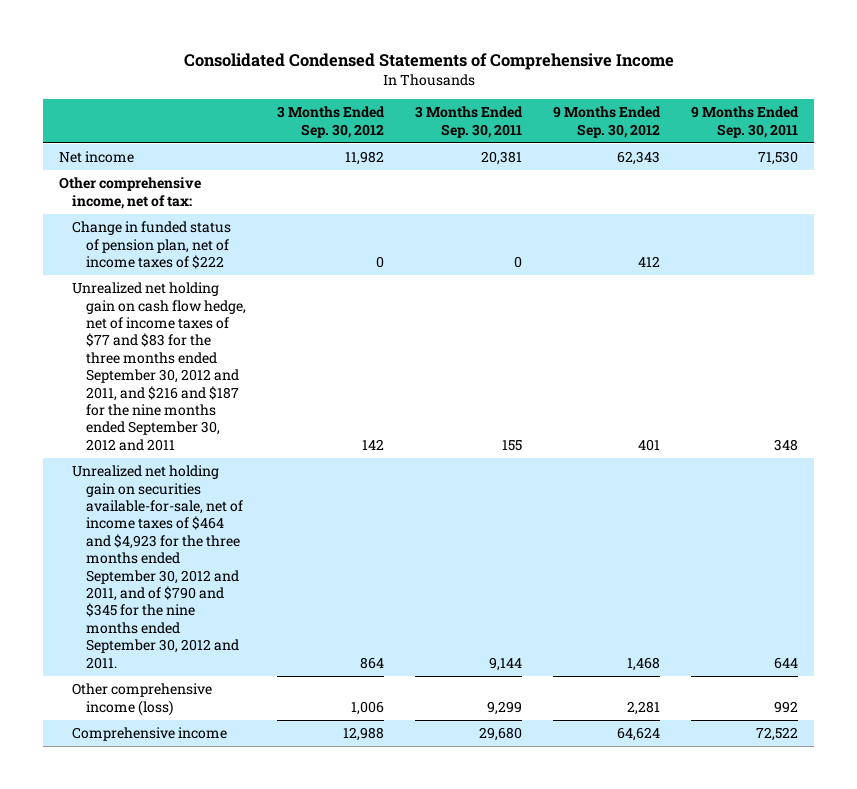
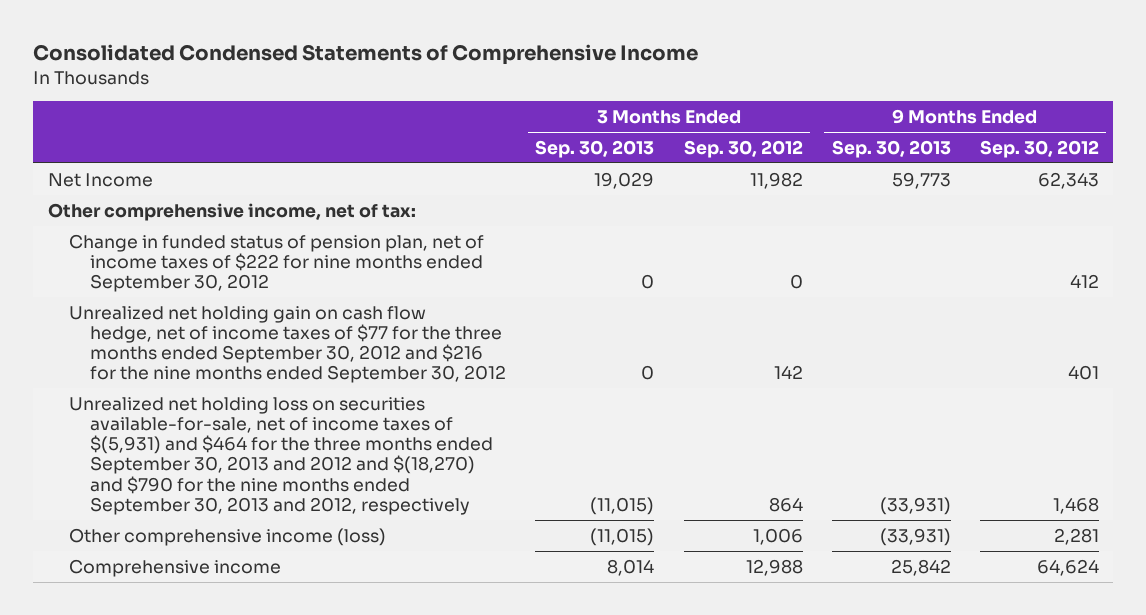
[415,106,524,138] 3 Months Ended Sep. 30, 2011 -> none
[691,106,800,138] 9 Months Ended Sep. 30, 2011 -> none
none -> [535,139,655,158] Sep. 30, 2013
none -> [831,139,951,158] Sep. 30, 2013
[59,151,135,164] Net income -> [47,172,153,187] Net Income
[72,221,232,270] Change in funded status of pension plan, net of income taxes of $222 -> [68,233,484,293] Change in funded status of pension plan, net of income taxes of $222 for nine months ended September 30, 2012
[72,282,246,451] Unrealized net holding gain on cash flow hedge, net of income taxes of $77 and $83 for the three months ended September 30, 2012 and 2011, and $216 and $187 for the nine months ended September 30, 2012 and 2011 -> [68,305,507,384] Unrealized net holding gain on cash flow hedge, net of income taxes of $77 for the three months ended September 30, 2012 and $216 for the nine months ended September 30, 2012
[72,465,243,669] Unrealized net holding gain on securities available-for-sale, net of income taxes of $464 and $4,923 for the three months ended September 30, 2012 and 2011, and of $790 and $345 for the nine months ended September 30, 2012 and 2011. -> [68,396,494,515] Unrealized net holding loss on securities available-for-sale, net of income taxes of $(5,931) and $464 for the three months ended September 30, 2013 and 2012 and $(18,270) and $790 for the nine months ended September 30, 2013 and 2012, respectively

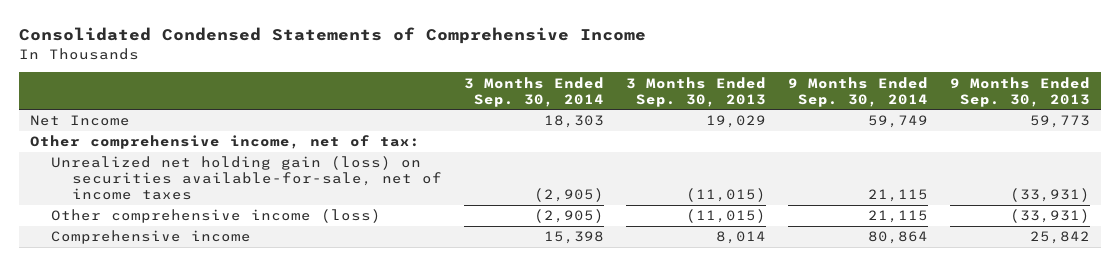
[683,139,803,158] Sep. 30, 2012 -> none
[979,139,1099,158] Sep. 30, 2012 -> none
none -> [464,76,605,107] 3 Months Ended Sep. 30, 2014
none -> [787,76,928,107] 9 Months Ended Sep. 30, 2014
[68,233,484,293] Change in funded status of pension plan, net of income taxes of $222 for nine months ended September 30, 2012 -> none
[68,305,507,384] Unrealized net holding gain on cash flow hedge, net of income taxes of $77 for the three months ended September 30, 2012 and $216 for the nine months ended September 30, 2012 -> none
[68,396,494,515] Unrealized net holding loss on securities available-for-sale, net of income taxes of $(5,931) and $464 for the three months ended September 30, 2013 and 2012 and $(18,270) and $790 for the nine months ended September 30, 2013 and 2012, respectively -> [51,156,443,201] Unrealized net holding gain (loss) on securities available-for-sale, net of income taxes

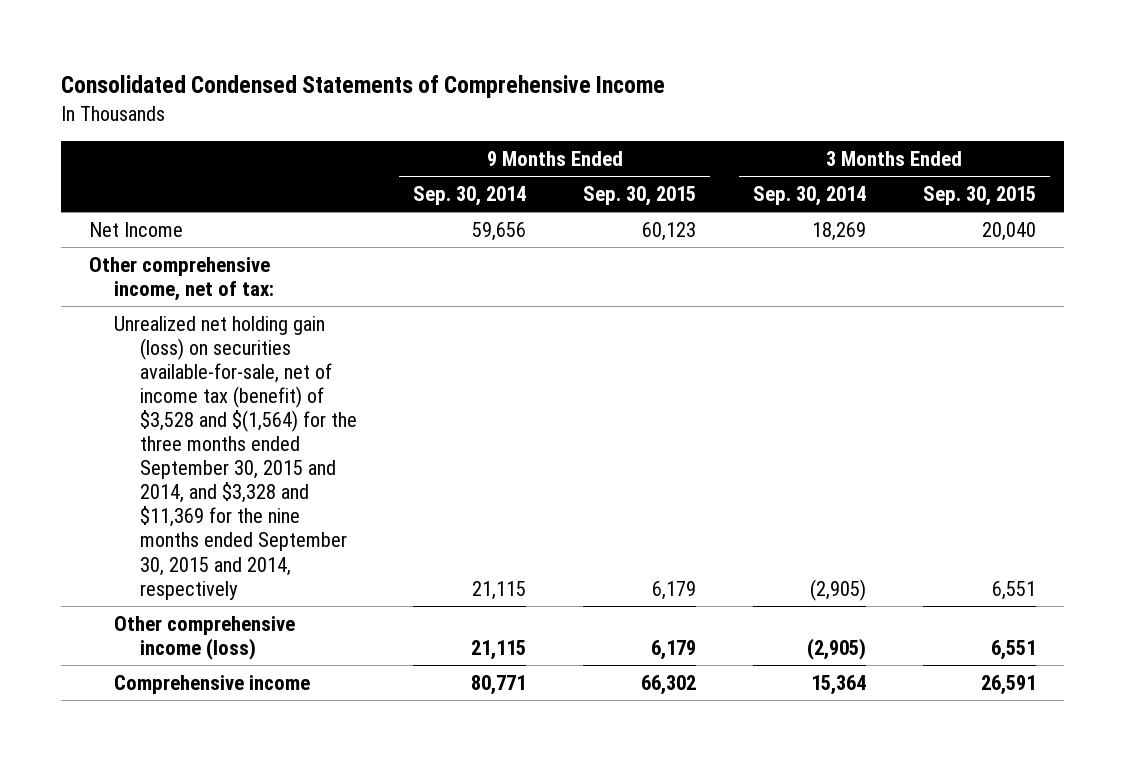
[625,76,766,107] 3 Months Ended Sep. 30, 2013 -> none
[949,76,1090,107] 9 Months Ended Sep. 30, 2013 -> none
none -> [583,186,697,207] Sep. 30, 2015
none -> [922,186,1036,207] Sep. 30, 2015
[544,115,605,129] 18,303 -> [811,221,866,241] 18,269
[867,115,928,129] 59,749 -> [472,221,527,241] 59,656
[51,156,443,201] Unrealized net holding gain (loss) on securities available-for-sale, net of income taxes -> [114,315,357,600] Unrealized net holding gain (loss) on securities available-for-sale, net of income tax (benefit) of $3,528 and $(1,564) for the three months ended September 30, 2015 and 2014, and $3,328 and $11,369 for the nine months ended September 30, 2015 and 2014, respectively
[544,231,605,245] 15,398 -> [810,674,866,695] 15,364
[867,231,928,245] 80,864 -> [471,674,527,695] 80,771

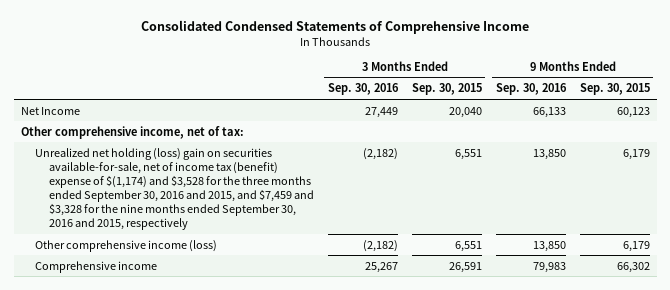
[413,186,527,207] Sep. 30, 2014 -> none
[752,186,866,207] Sep. 30, 2014 -> none
none -> [327,83,399,96] Sep. 30, 2016
none -> [495,83,567,96] Sep. 30, 2016
[114,315,357,600] Unrealized net holding gain (loss) on securities available-for-sale, net of income tax (benefit) of $3,528 and $(1,564) for the three months ended September 30, 2015 and 2014, and $3,328 and $11,369 for the nine months ended September 30, 2015 and 2014, respectively -> [34,147,314,230] Unrealized net holding (loss) gain on securities available-for-sale, net of income tax (benefit) expense of $(1,174) and $3,528 for the three months ended September 30, 2016 and 2015, and $7,459 and $3,328 for the nine months ended September 30, 2016 and 2015, respectively

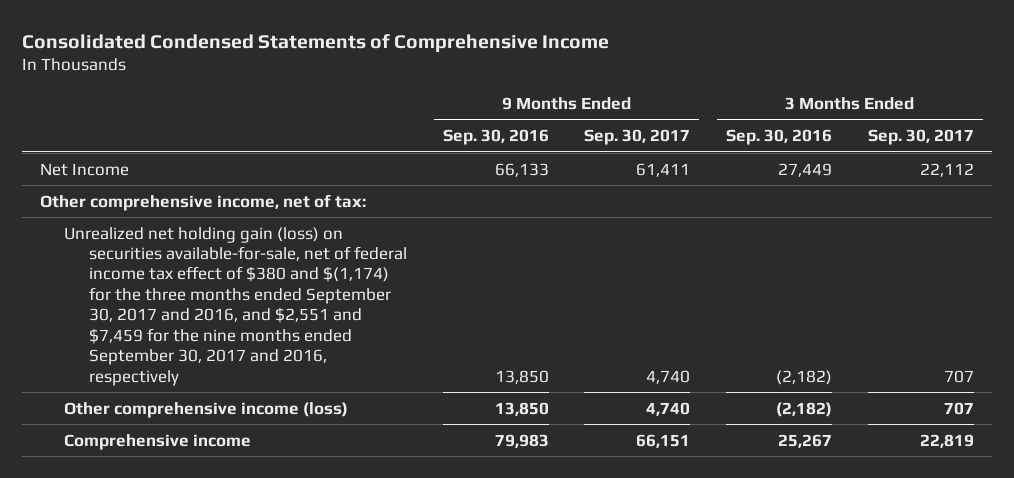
[411,83,482,96] Sep. 30, 2015 -> none
[579,83,650,96] Sep. 30, 2015 -> none
none -> [584,128,691,145] Sep. 30, 2017
none -> [868,128,975,145] Sep. 30, 2017
[34,147,314,230] Unrealized net holding (loss) gain on securities available-for-sale, net of income tax (benefit) expense of $(1,174) and $3,528 for the three months ended September 30, 2016 and 2015, and $7,459 and $3,328 for the nine months ended September 30, 2016 and 2015, respectively -> [64,226,407,386] Unrealized net holding gain (loss) on securities available-for-sale, net of federal income tax effect of $380 and $(1,174) for the three months ended September 30, 2017 and 2016, and $2,551 and $7,459 for the nine months ended September 30, 2017 and 2016, respectively

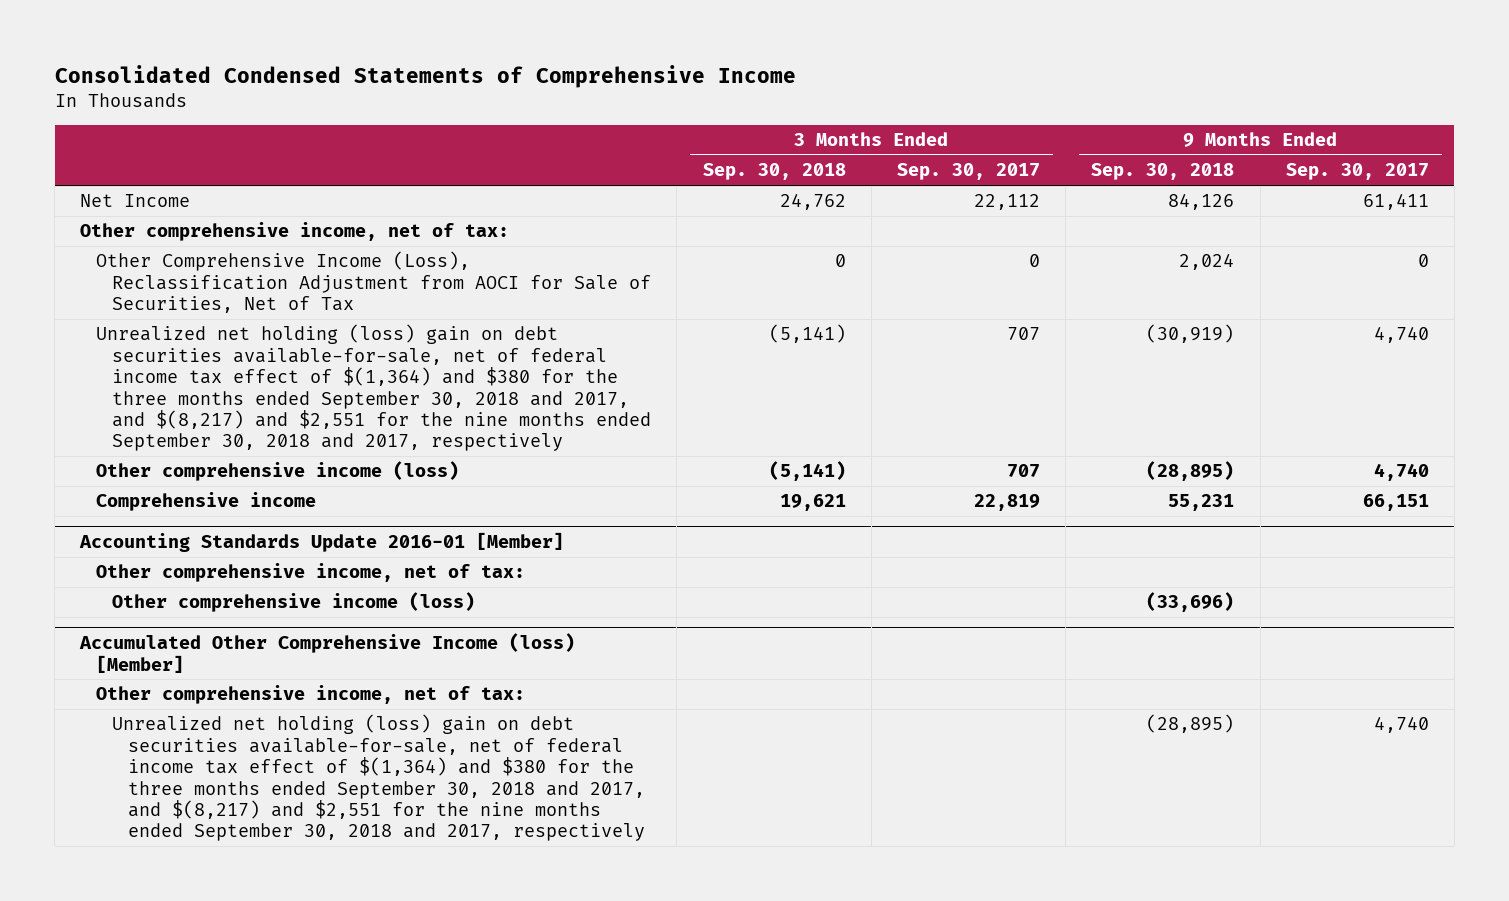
[442,128,549,145] Sep. 30, 2016 -> none
[726,128,833,145] Sep. 30, 2016 -> none
none -> [702,163,846,181] Sep. 30, 2018
none -> [1091,163,1235,181] Sep. 30, 2018
none -> [96,251,652,314] Other Comprehensive Income (Loss), Reclassification Adjustment from AOCI for Sale of Securities, Net of Tax
[64,226,407,386] Unrealized net holding gain (loss) on securities available-for-sale, net of federal income tax effect of $380 and $(1,174) for the three months ended September 30, 2017 and 2016, and $2,551 and $7,459 for the nine months ended September 30, 2017 and 2016, respectively -> [96,324,652,452] Unrealized net holding (loss) gain on debt securities available-for-sale, net of federal income tax effect of $(1,364) and $380 for the three months ended September 30, 2018 and 2017, and $(8,217) and $2,551 for the nine months ended September 30, 2018 and 2017, respectively
none -> [79,532,565,553] Accounting Standards Update 2016-01 [Member]
none -> [96,563,526,583] Other comprehensive income, net of tax:
none -> [112,592,476,613] Other comprehensive income (loss)
none -> [79,633,576,673] Accumulated Other Comprehensive Income (loss) [Member]
none -> [96,685,526,705] Other comprehensive income, net of tax:
none -> [112,714,646,842] Unrealized net holding (loss) gain on debt securities available-for-sale, net of federal income tax effect of $(1,364) and $380 for the three months ended September 30, 2018 and 2017, and $(8,217) and $2,551 for the nine months ended September 30, 2018 and 2017, respectively

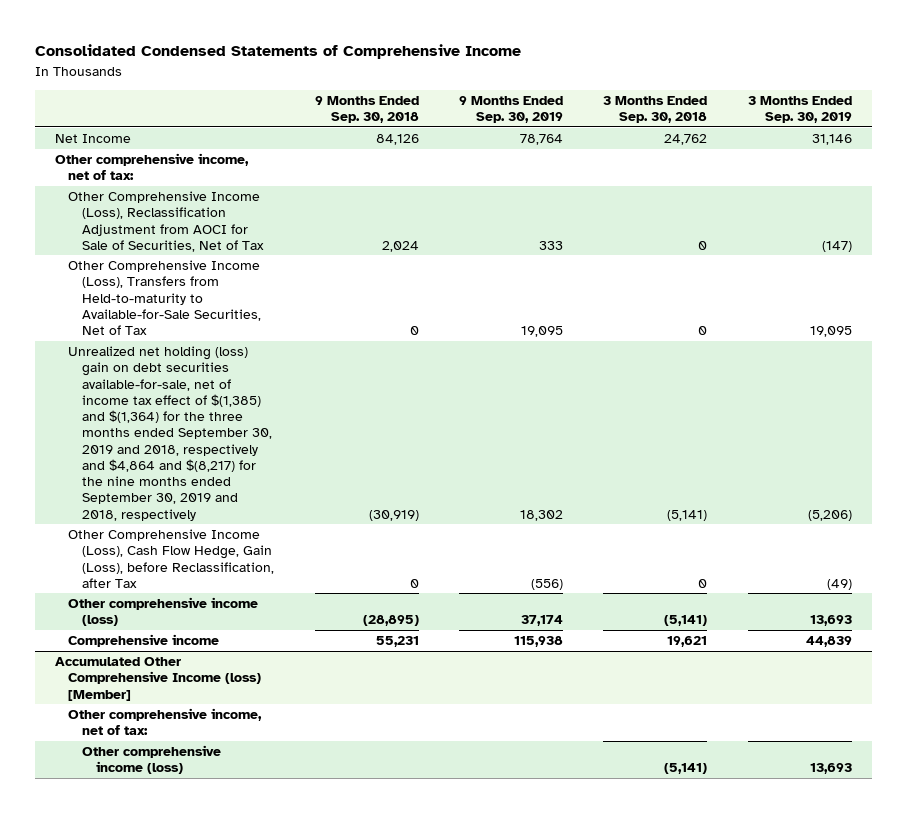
[897,163,1041,181] Sep. 30, 2017 -> none
[1285,163,1429,181] Sep. 30, 2017 -> none
none -> [459,95,564,124] 9 Months Ended Sep. 30, 2019
none -> [747,95,852,124] 3 Months Ended Sep. 30, 2019
none -> [68,260,262,336] Other Comprehensive Income (Loss), Transfers from Held-to-maturity to Available-for-Sale Securities, Net of Tax
[96,324,652,452] Unrealized net holding (loss) gain on debt securities available-for-sale, net of federal income tax effect of $(1,364) and $380 for the three months ended September 30, 2018 and 2017, and $(8,217) and $2,551 for the nine months ended September 30, 2018 and 2017, respectively -> [68,346,273,521] Unrealized net holding (loss) gain on debt securities available-for-sale, net of income tax effect of $(1,385) and $(1,364) for the three months ended September 30, 2019 and 2018, respectively and $4,864 and $(8,217) for the nine months ended September 30, 2019 and 2018, respectively
none -> [68,529,275,588] Other Comprehensive Income (Loss), Cash Flow Hedge, Gain (Loss), before Reclassification, after Tax
[79,532,565,553] Accounting Standards Update 2016-01 [Member] -> none
[96,563,526,583] Other comprehensive income, net of tax: -> none
[112,592,476,613] Other comprehensive income (loss) -> none
[112,714,646,842] Unrealized net holding (loss) gain on debt securities available-for-sale, net of federal income tax effect of $(1,364) and $380 for the three months ended September 30, 2018 and 2017, and $(8,217) and $2,551 for the nine months ended September 30, 2018 and 2017, respectively -> none
none -> [82,745,222,775] Other comprehensive income (loss)

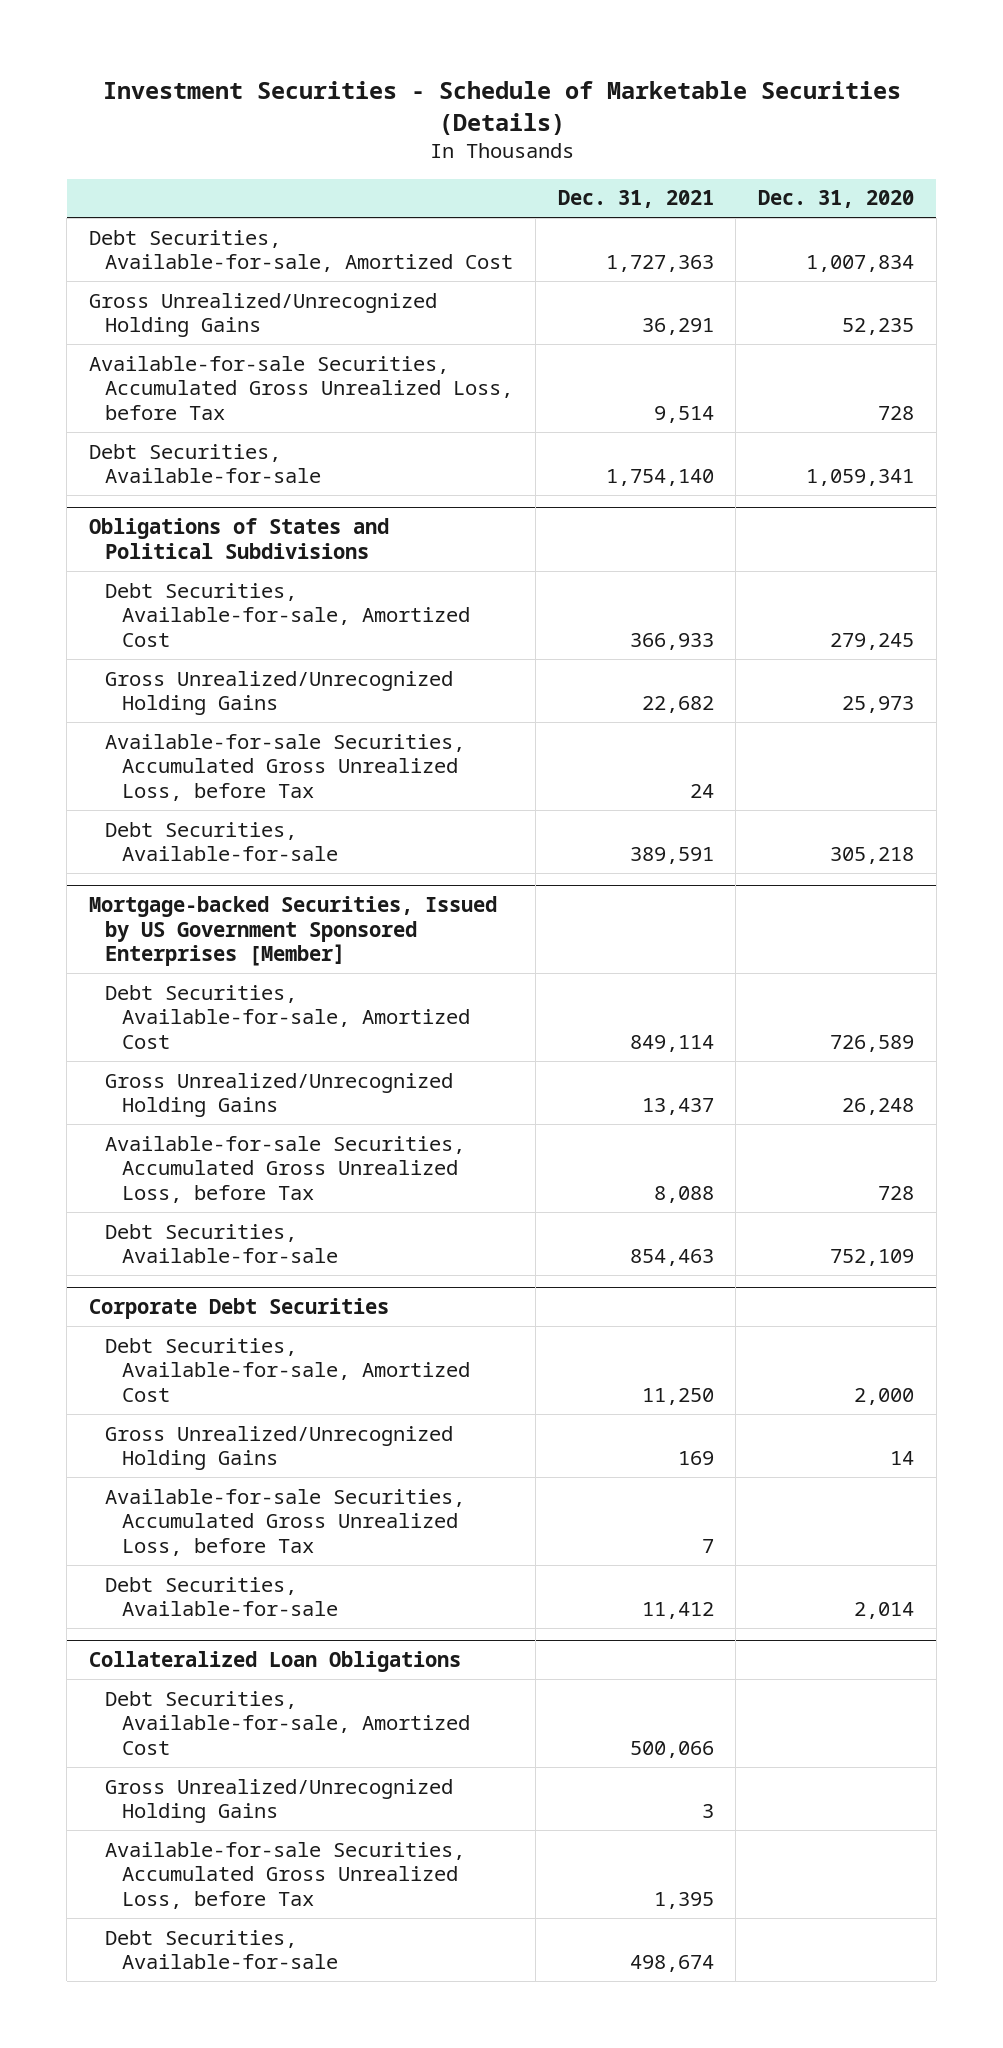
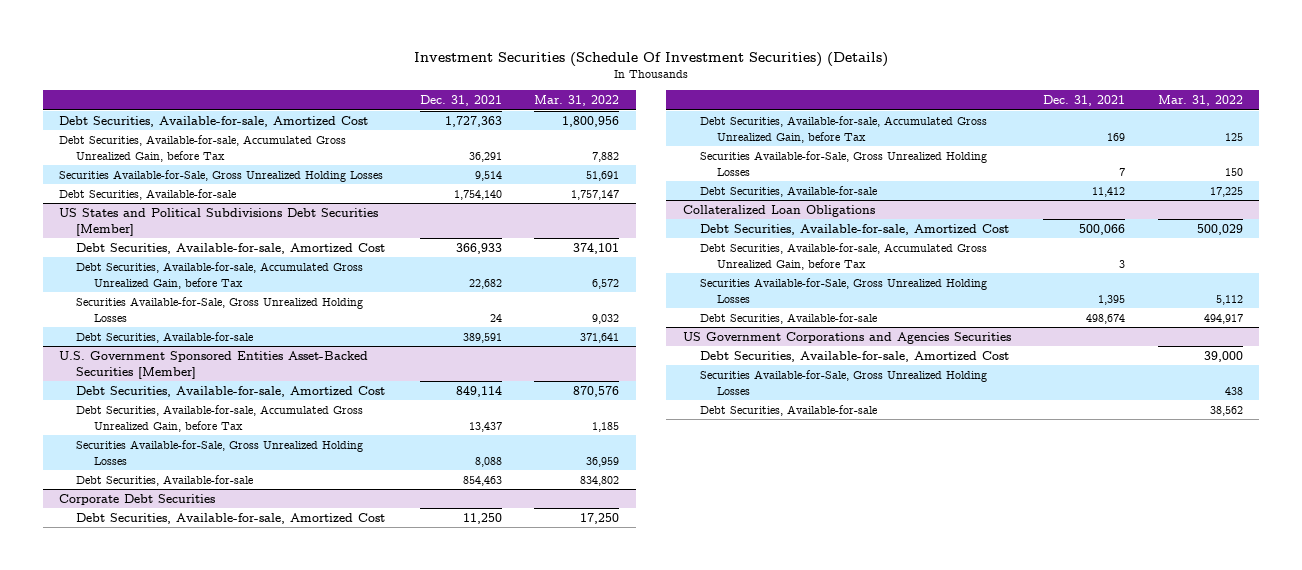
[102,80,901,135] Investment Securities - Schedule of Marketable Securities (Details) -> [414,51,889,67] Investment Securities (Schedule Of Investment Securities) (Details)
[758,190,915,209] Dec. 31, 2020 -> none
none -> [534,95,620,107] Mar. 31, 2022
[89,292,438,338] Gross Unrealized/Unrecognized Holding Gains -> [59,134,347,162] Debt Securities, Available-for-sale, Accumulated Gross Unrealized Gain, before Tax
[89,355,514,421] Available-for-sale Securities, Accumulated Gross Unrealized Loss, before Tax -> [59,169,384,182] Securities Available-for-Sale, Gross Unrealized Holding Losses
[89,518,390,559] Obligations of States and Political Subdivisions -> [59,207,379,236] US States and Political Subdivisions Debt Securities [Member]
[105,670,454,716] Gross Unrealized/Unrecognized Holding Gains -> [76,261,364,289] Debt Securities, Available-for-sale, Accumulated Gross Unrealized Gain, before Tax
[105,733,466,802] Available-for-sale Securities, Accumulated Gross Unrealized Loss, before Tax -> [76,296,364,322] Securities Available-for-Sale, Gross Unrealized Holding Losses
[89,896,498,967] Mortgage-backed Securities, Issued by US Government Sponsored Enterprises [Member] -> [59,350,369,379] U.S. Government Sponsored Entities Asset-Backed Securities [Member]
[105,1072,454,1118] Gross Unrealized/Unrecognized Holding Gains -> [76,404,364,432] Debt Securities, Available-for-sale, Accumulated Gross Unrealized Gain, before Tax
[105,1135,466,1204] Available-for-sale Securities, Accumulated Gross Unrealized Loss, before Tax -> [76,439,364,465] Securities Available-for-Sale, Gross Unrealized Holding Losses
[105,1425,454,1471] Gross Unrealized/Unrecognized Holding Gains -> [699,115,987,143] Debt Securities, Available-for-sale, Accumulated Gross Unrealized Gain, before Tax
[105,1488,466,1557] Available-for-sale Securities, Accumulated Gross Unrealized Loss, before Tax -> [699,150,987,176] Securities Available-for-Sale, Gross Unrealized Holding Losses
[105,1778,454,1824] Gross Unrealized/Unrecognized Holding Gains -> [699,242,987,270] Debt Securities, Available-for-sale, Accumulated Gross Unrealized Gain, before Tax
[105,1841,466,1910] Available-for-sale Securities, Accumulated Gross Unrealized Loss, before Tax -> [699,277,987,303] Securities Available-for-Sale, Gross Unrealized Holding Losses
none -> [682,331,1011,344] US Government Corporations and Agencies Securities
none -> [699,350,1009,362] Debt Securities, Available-for-sale, Amortized Cost
none -> [699,369,987,395] Securities Available-for-Sale, Gross Unrealized Holding Losses
none -> [699,404,877,416] Debt Securities, Available-for-sale

